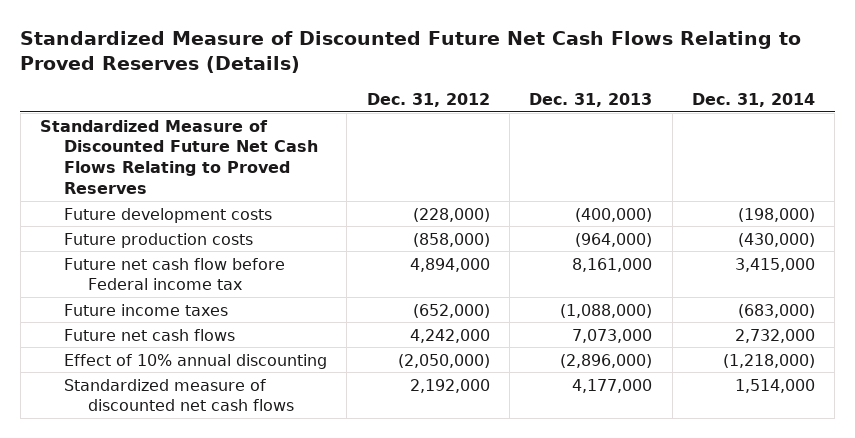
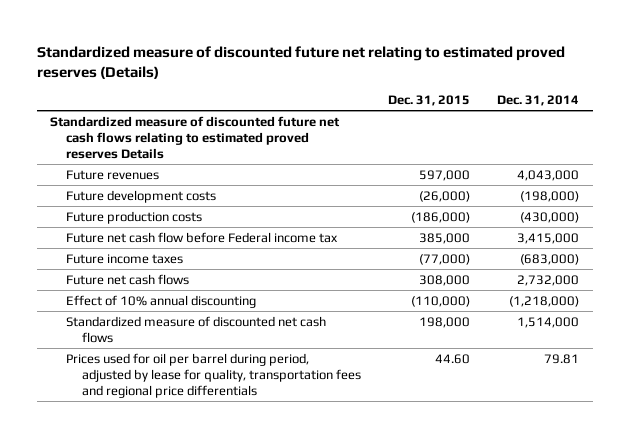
[20,31,802,74] Standardized Measure of Discounted Future Net Cash Flows Relating to Proved Reserves (Details) -> [36,45,565,79] Standardized measure of discounted future net relating to estimated proved reserves (Details)
[366,92,490,107] Dec. 31, 2012 -> none
[529,92,653,107] Dec. 31, 2013 -> none
none -> [388,95,471,107] Dec. 31, 2015
[39,119,319,194] Standardized Measure of Discounted Future Net Cash Flows Relating to Proved Reserves -> [50,115,341,160] Standardized measure of discounted future net cash flows relating to estimated proved reserves Details
none -> [66,169,160,180] Future revenues
none -> [66,352,361,399] Prices used for oil per barrel during period, adjusted by lease for quality, transportation fees and regional price differentials

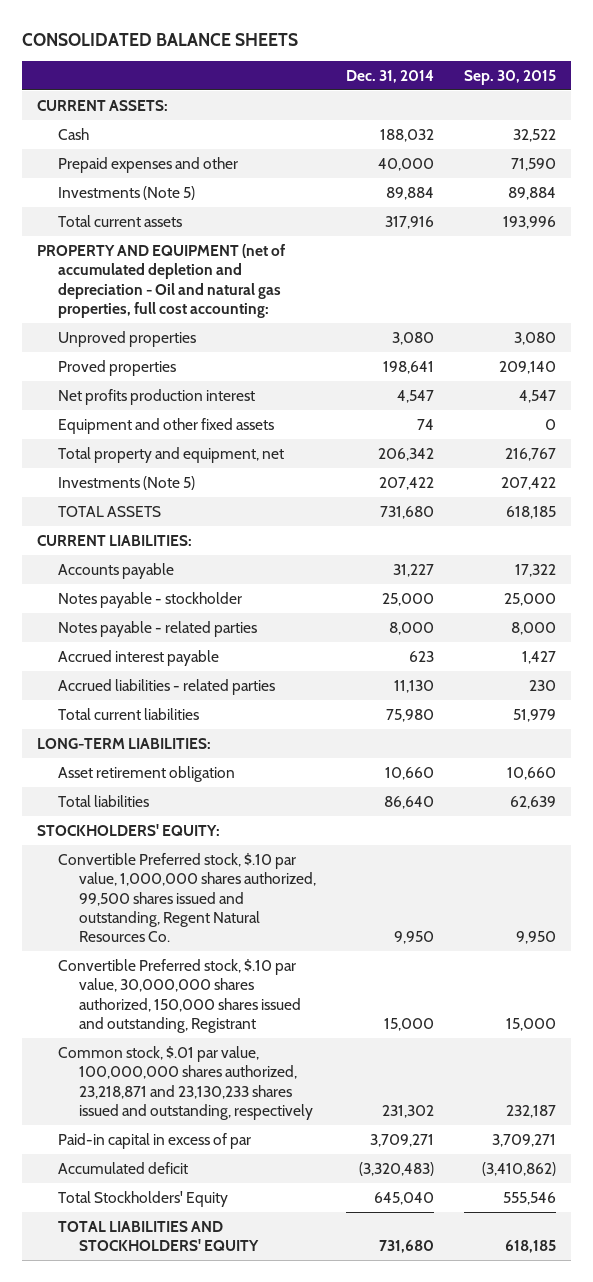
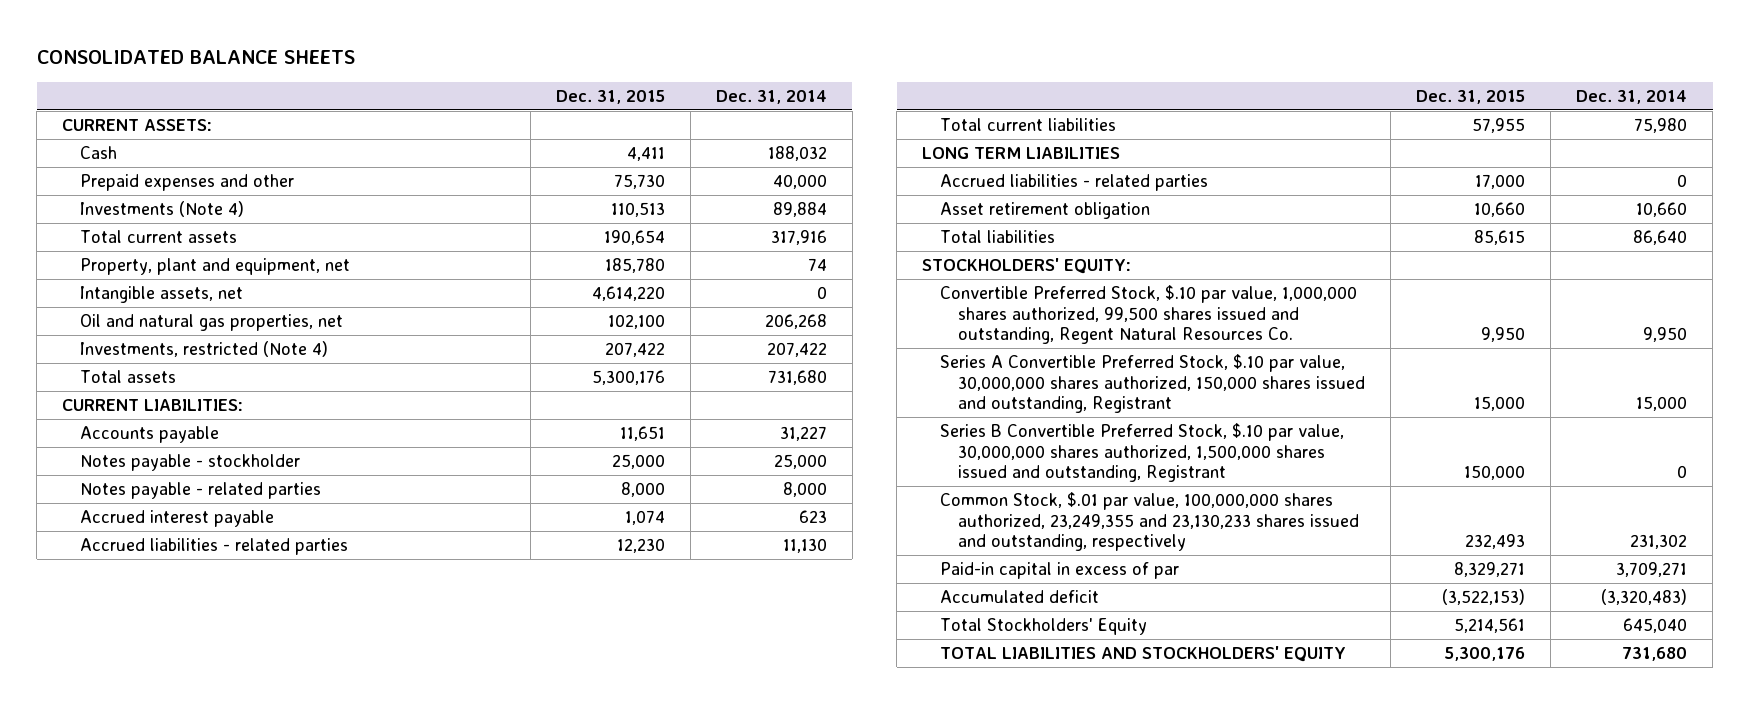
[464,70,557,86] Sep. 30, 2015 -> none
none -> [556,89,666,104] Dec. 31, 2015
[57,185,195,200] Investments (Note 5) -> [80,200,245,217] Investments (Note 4)
[37,243,286,318] PROPERTY AND EQUIPMENT (net of accumulated depletion and depreciation - Oil and natural gas properties, full cost accounting: -> none
[57,330,196,347] Unproved properties -> none
[57,359,176,376] Proved properties -> none
[57,388,255,405] Net profits production interest -> none
[57,417,274,434] Equipment and other fixed assets -> none
[57,446,284,463] Total property and equipment, net -> [80,257,351,275] Property, plant and equipment, net
[377,447,434,461] 206,342 -> [807,257,827,271] 74
none -> [80,285,244,303] Intangible assets, net
none -> [80,313,344,331] Oil and natural gas properties, net
[57,475,195,490] Investments (Note 5) -> [80,340,329,357] Investments, restricted (Note 4)
[57,505,161,517] TOTAL ASSETS -> [80,369,177,383] Total assets
[37,737,212,749] LONG-TERM LIABILITIES: -> [922,146,1121,159] LONG TERM LIABILITIES
none -> [940,173,1209,191] Accrued liabilities - related parties
[57,852,316,943] Convertible Preferred stock, $.10 par value, 1,000,000 shares authorized, 99,500 shares issued and outstanding, Regent Natural Resources Co. -> [940,284,1358,345] Convertible Preferred Stock, $.10 par value, 1,000,000 shares authorized, 99,500 shares issued and outstanding, Regent Natural Resources Co.
[57,958,301,1033] Convertible Preferred stock, $.10 par value, 30,000,000 shares authorized, 150,000 shares issued and outstanding, Registrant -> [940,353,1366,414] Series A Convertible Preferred Stock, $.10 par value, 30,000,000 shares authorized, 150,000 shares issued and outstanding, Registrant
none -> [940,422,1345,483] Series B Convertible Preferred Stock, $.10 par value, 30,000,000 shares authorized, 1,500,000 shares issued and outstanding, Registrant
[57,1045,313,1120] Common stock, $.01 par value, 100,000,000 shares authorized, 23,218,871 and 23,130,233 shares issued and outstanding, respectively -> [940,491,1360,552] Common Stock, $.01 par value, 100,000,000 shares authorized, 23,249,355 and 23,130,233 shares issued and outstanding, respectively

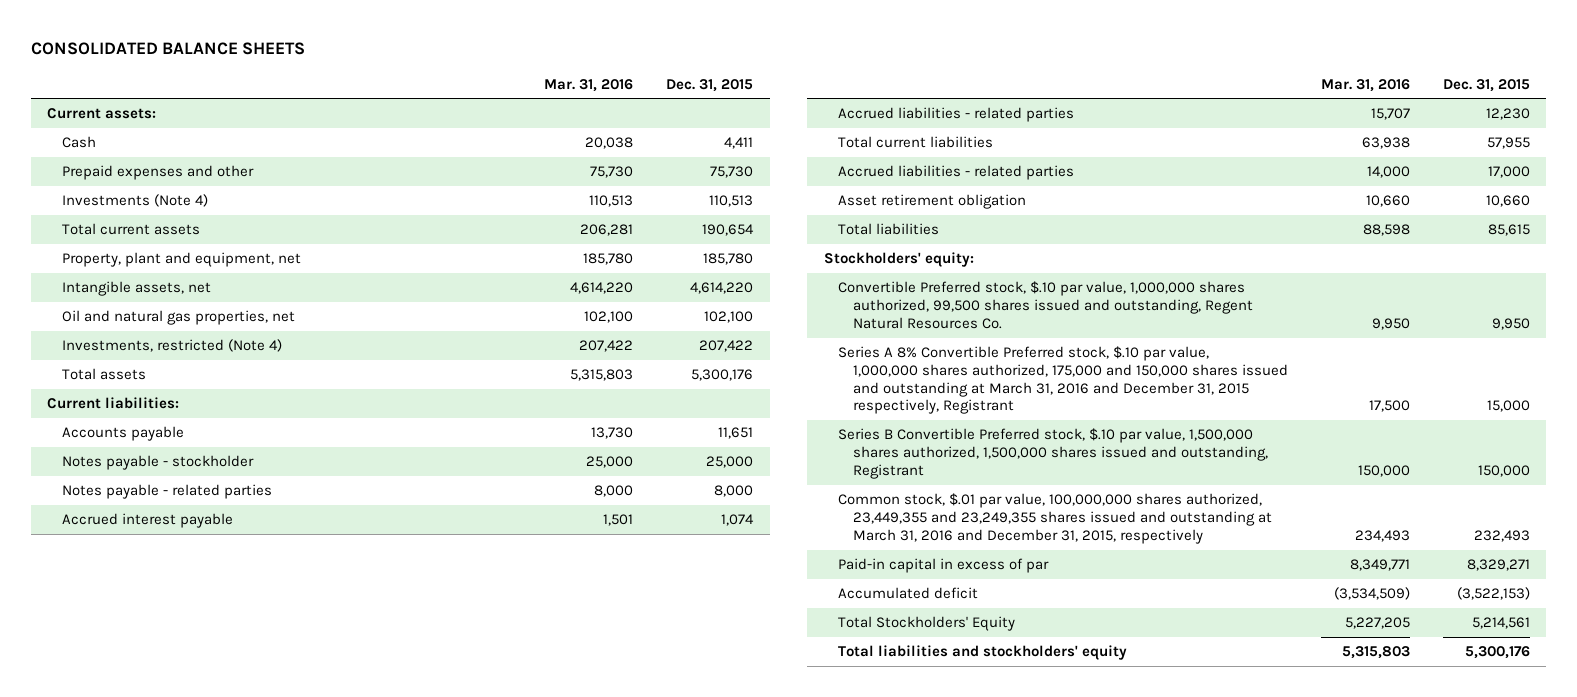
[715,89,827,104] Dec. 31, 2014 -> none
none -> [544,78,634,92] Mar. 31, 2016
[62,118,213,131] CURRENT ASSETS: -> [47,108,157,120] Current assets:
[62,398,244,411] CURRENT LIABILITIES: -> [47,397,180,410] Current liabilities:
[922,146,1121,159] LONG TERM LIABILITIES -> none
[922,257,1132,274] STOCKHOLDERS' EQUITY: -> [823,252,974,268] Stockholders' equity:
[940,284,1358,345] Convertible Preferred Stock, $.10 par value, 1,000,000 shares authorized, 99,500 shares issued and outstanding, Regent Natural Resources Co. -> [838,281,1253,329] Convertible Preferred stock, $.10 par value, 1,000,000 shares authorized, 99,500 shares issued and outstanding, Regent Natural Resources Co.
[940,353,1366,414] Series A Convertible Preferred Stock, $.10 par value, 30,000,000 shares authorized, 150,000 shares issued and outstanding, Registrant -> [838,346,1288,415] Series A 8% Convertible Preferred stock, $.10 par value, 1,000,000 shares authorized, 175,000 and 150,000 shares issued and outstanding at March 31, 2016 and December 31, 2015 respectively, Registrant
[940,422,1345,483] Series B Convertible Preferred Stock, $.10 par value, 30,000,000 shares authorized, 1,500,000 shares issued and outstanding, Registrant -> [838,428,1268,479] Series B Convertible Preferred stock, $.10 par value, 1,500,000 shares authorized, 1,500,000 shares issued and outstanding, Registrant
[940,491,1360,552] Common Stock, $.01 par value, 100,000,000 shares authorized, 23,249,355 and 23,130,233 shares issued and outstanding, respectively -> [838,493,1272,544] Common stock, $.01 par value, 100,000,000 shares authorized, 23,449,355 and 23,249,355 shares issued and outstanding at March 31, 2016 and December 31, 2015, respectively
[940,645,1347,662] TOTAL LIABILITIES AND STOCKHOLDERS' EQUITY -> [838,645,1128,661] Total liabilities and stockholders' equity

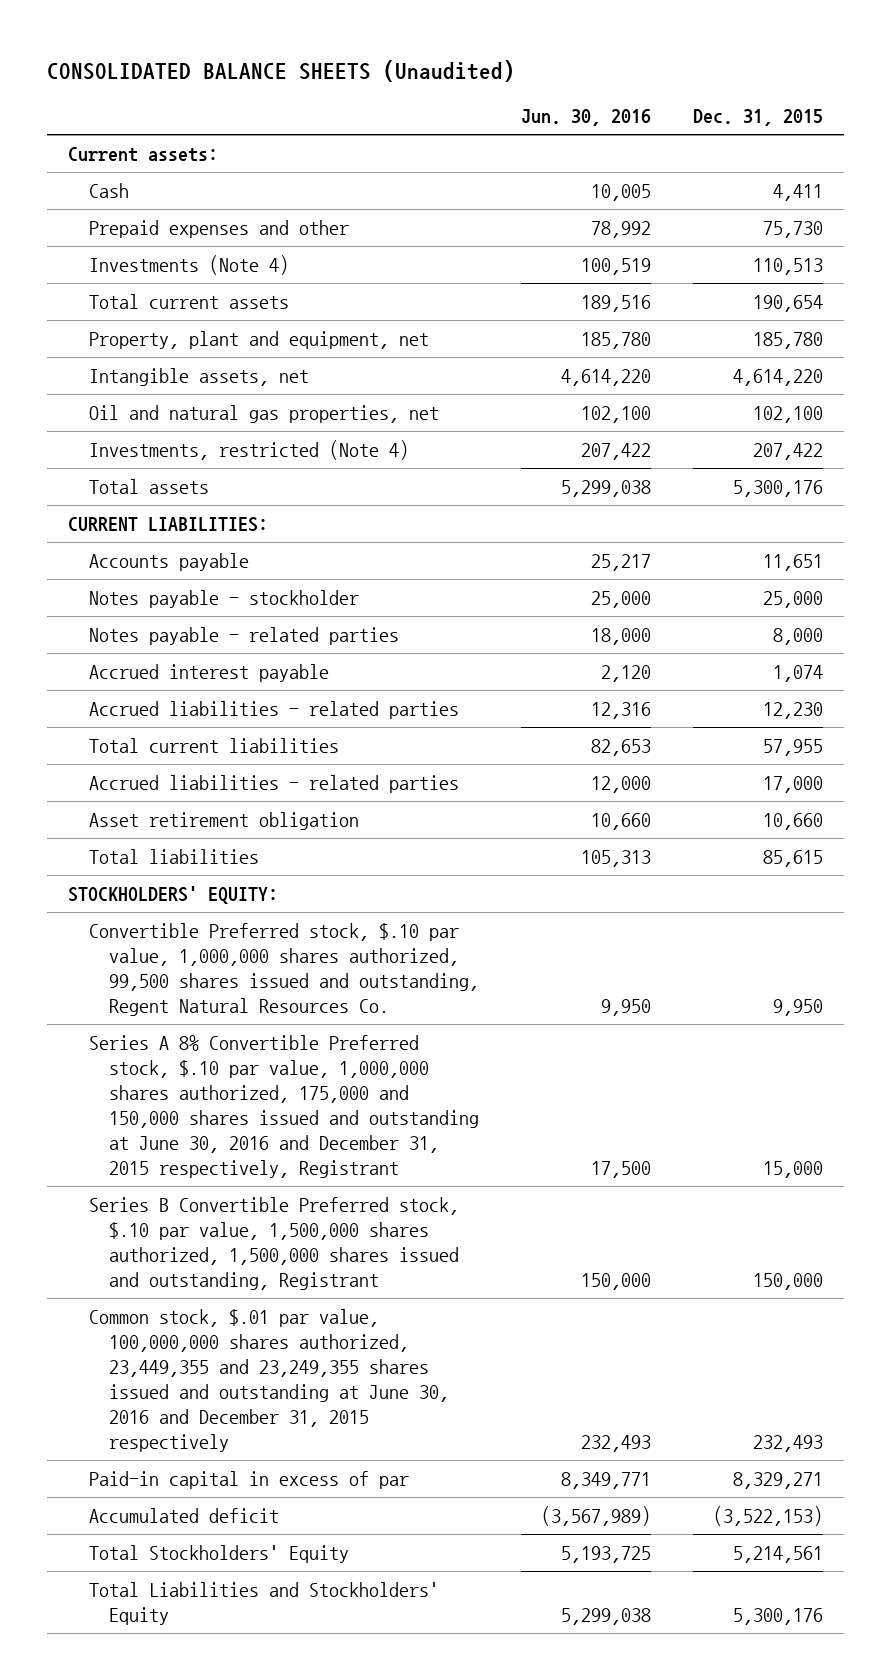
[30,42,305,56] CONSOLIDATED BALANCE SHEETS -> [47,59,516,82] CONSOLIDATED BALANCE SHEETS (Unaudited)
[544,78,634,92] Mar. 31, 2016 -> none
none -> [520,108,651,126] Jun. 30, 2016
[47,397,180,410] Current liabilities: -> [68,516,269,532] CURRENT LIABILITIES:
[823,252,974,268] Stockholders' equity: -> [68,885,279,904] STOCKHOLDERS' EQUITY:
[838,346,1288,415] Series A 8% Convertible Preferred stock, $.10 par value, 1,000,000 shares authorized, 175,000 and 150,000 shares issued and outstanding at March 31, 2016 and December 31, 2015 respectively, Registrant -> [88,1034,479,1178] Series A 8% Convertible Preferred stock, $.10 par value, 1,000,000 shares authorized, 175,000 and 150,000 shares issued and outstanding at June 30, 2016 and December 31, 2015 respectively, Registrant
[838,493,1272,544] Common stock, $.01 par value, 100,000,000 shares authorized, 23,449,355 and 23,249,355 shares issued and outstanding at March 31, 2016 and December 31, 2015, respectively -> [88,1308,449,1452] Common stock, $.01 par value, 100,000,000 shares authorized, 23,449,355 and 23,249,355 shares issued and outstanding at June 30, 2016 and December 31, 2015 respectively
[838,645,1128,661] Total liabilities and stockholders' equity -> [88,1581,439,1625] Total Liabilities and Stockholders' Equity

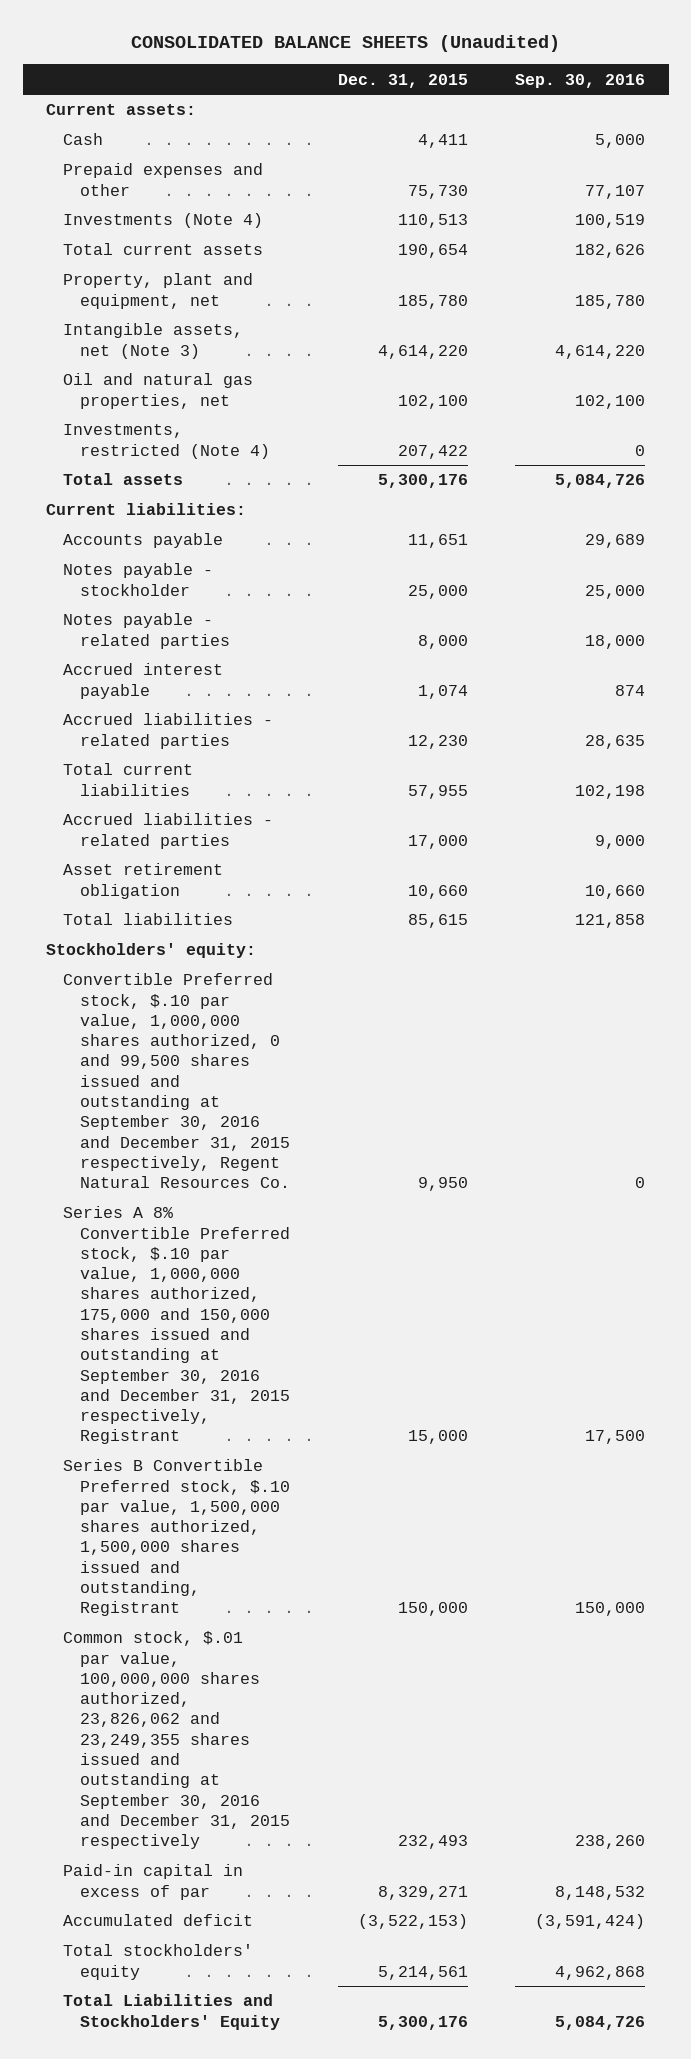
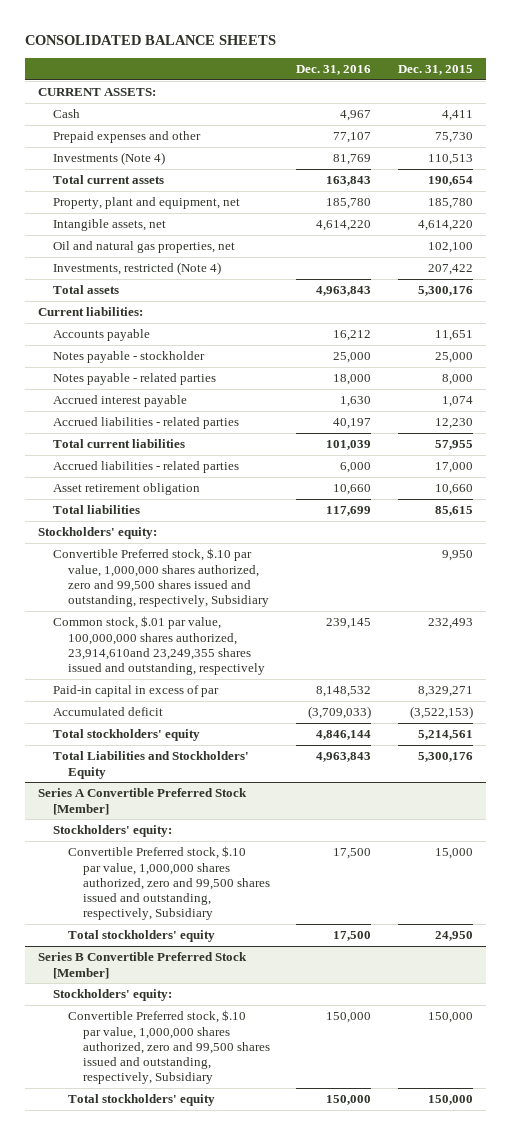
[130,34,560,52] CONSOLIDATED BALANCE SHEETS (Unaudited) -> [24,34,276,45] CONSOLIDATED BALANCE SHEETS
[515,73,646,88] Sep. 30, 2016 -> none
none -> [296,64,372,75] Dec. 31, 2016
[46,104,197,116] Current assets: -> [38,88,157,97] CURRENT ASSETS:
[63,323,244,359] Intangible assets, net (Note 3) -> [53,219,167,232] Intangible assets, net
[63,1206,291,1445] Series A 8% Convertible Preferred stock, $.10 par value, 1,000,000 shares authorized, 175,000 and 150,000 shares issued and outstanding at September 30, 2016 and December 31, 2015 respectively, Registrant -> none
[63,1459,291,1617] Series B Convertible Preferred stock, $.10 par value, 1,500,000 shares authorized, 1,500,000 shares issued and outstanding, Registrant -> none
[63,973,291,1189] Convertible Preferred stock, $.10 par value, 1,000,000 shares authorized, 0 and 99,500 shares issued and outstanding at September 30, 2016 and December 31, 2015 respectively, Regent Natural Resources Co. -> [53,548,270,608] Convertible Preferred stock, $.10 par value, 1,000,000 shares authorized, zero and 99,500 shares issued and outstanding, respectively, Subsidiary
[63,1631,291,1850] Common stock, $.01 par value, 100,000,000 shares authorized, 23,826,062 and 23,249,355 shares issued and outstanding at September 30, 2016 and December 31, 2015 respectively -> [53,616,266,676] Common stock, $.01 par value, 100,000,000 shares authorized, 23,914,610and 23,249,355 shares issued and outstanding, respectively
none -> [38,788,248,815] Series A Convertible Preferred Stock [Member]
none -> [53,825,173,838] Stockholders' equity:
none -> [68,846,271,921] Convertible Preferred stock, $.10 par value, 1,000,000 shares authorized, zero and 99,500 shares issued and outstanding, respectively, Subsidiary
none -> [68,930,216,943] Total stockholders' equity
none -> [38,952,248,979] Series B Convertible Preferred Stock [Member]
none -> [53,989,173,1002] Stockholders' equity:
none -> [68,1010,271,1085] Convertible Preferred stock, $.10 par value, 1,000,000 shares authorized, zero and 99,500 shares issued and outstanding, respectively, Subsidiary
none -> [68,1094,216,1107] Total stockholders' equity

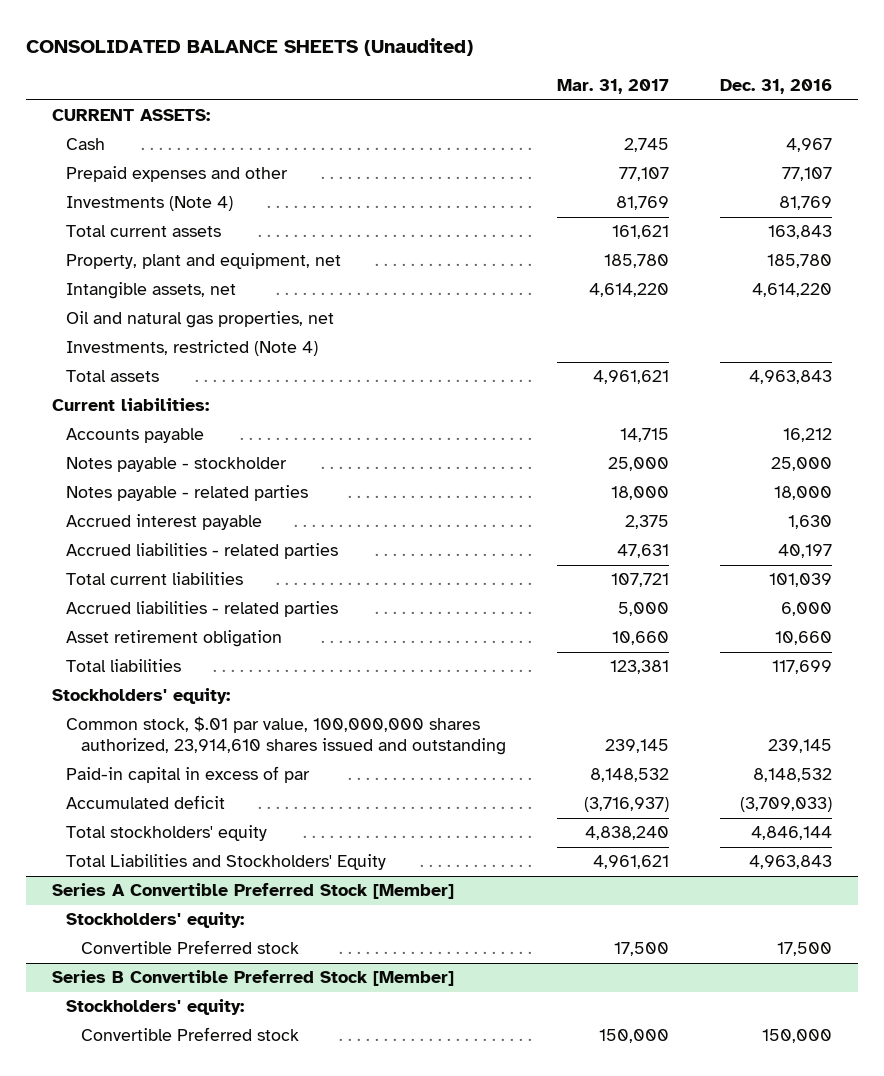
[24,34,276,45] CONSOLIDATED BALANCE SHEETS -> [26,38,474,57] CONSOLIDATED BALANCE SHEETS (Unaudited)
[397,64,473,75] Dec. 31, 2015 -> none
none -> [557,79,670,95] Mar. 31, 2017
[53,548,270,608] Convertible Preferred stock, $.10 par value, 1,000,000 shares authorized, zero and 99,500 shares issued and outstanding, respectively, Subsidiary -> none
[53,616,266,676] Common stock, $.01 par value, 100,000,000 shares authorized, 23,914,610and 23,249,355 shares issued and outstanding, respectively -> [66,716,506,756] Common stock, $.01 par value, 100,000,000 shares authorized, 23,914,610 shares issued and outstanding
[68,930,216,943] Total stockholders' equity -> none
[68,846,271,921] Convertible Preferred stock, $.10 par value, 1,000,000 shares authorized, zero and 99,500 shares issued and outstanding, respectively, Subsidiary -> [80,940,299,955] Convertible Preferred stock
[68,1094,216,1107] Total stockholders' equity -> none
[68,1010,271,1085] Convertible Preferred stock, $.10 par value, 1,000,000 shares authorized, zero and 99,500 shares issued and outstanding, respectively, Subsidiary -> [80,1027,299,1042] Convertible Preferred stock

